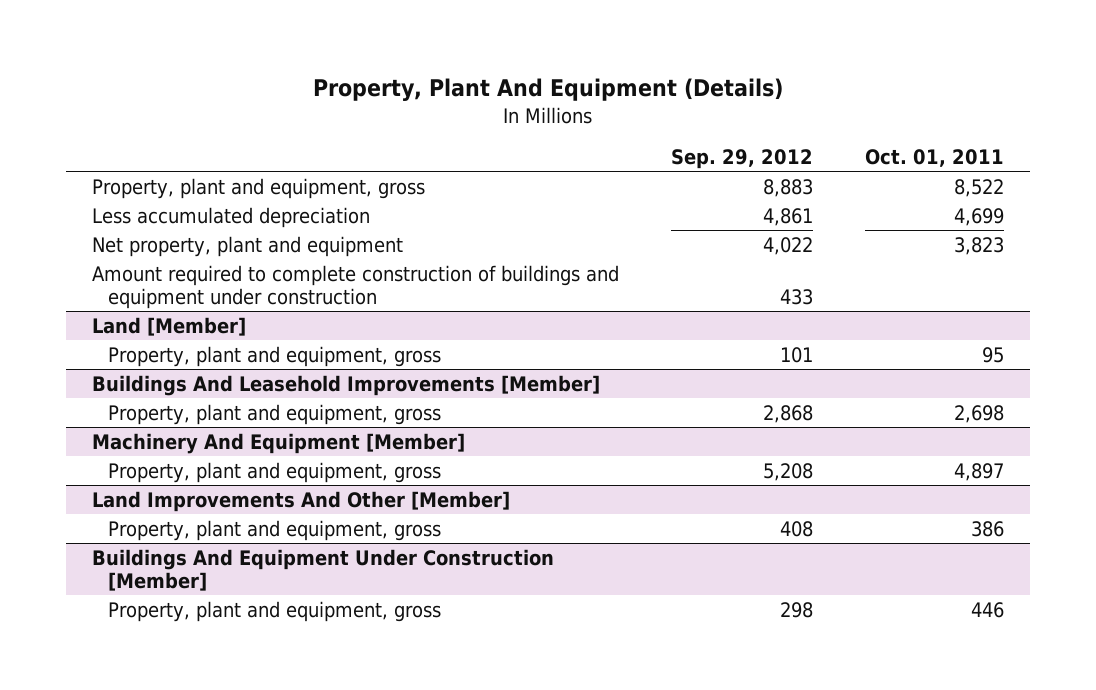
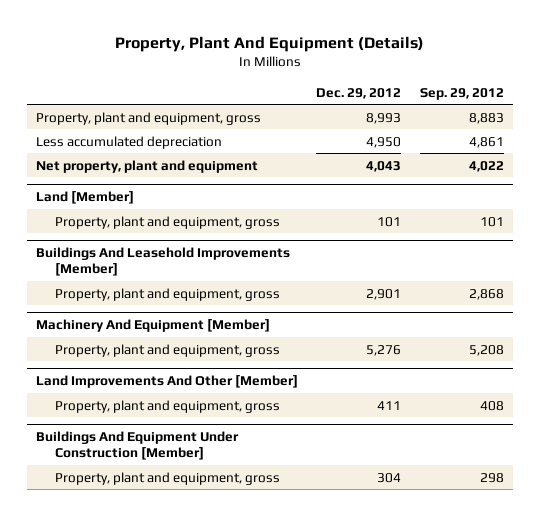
[864,148,1004,167] Oct. 01, 2011 -> none
none -> [316,87,402,99] Dec. 29, 2012
[91,264,619,309] Amount required to complete construction of buildings and equipment under construction -> none

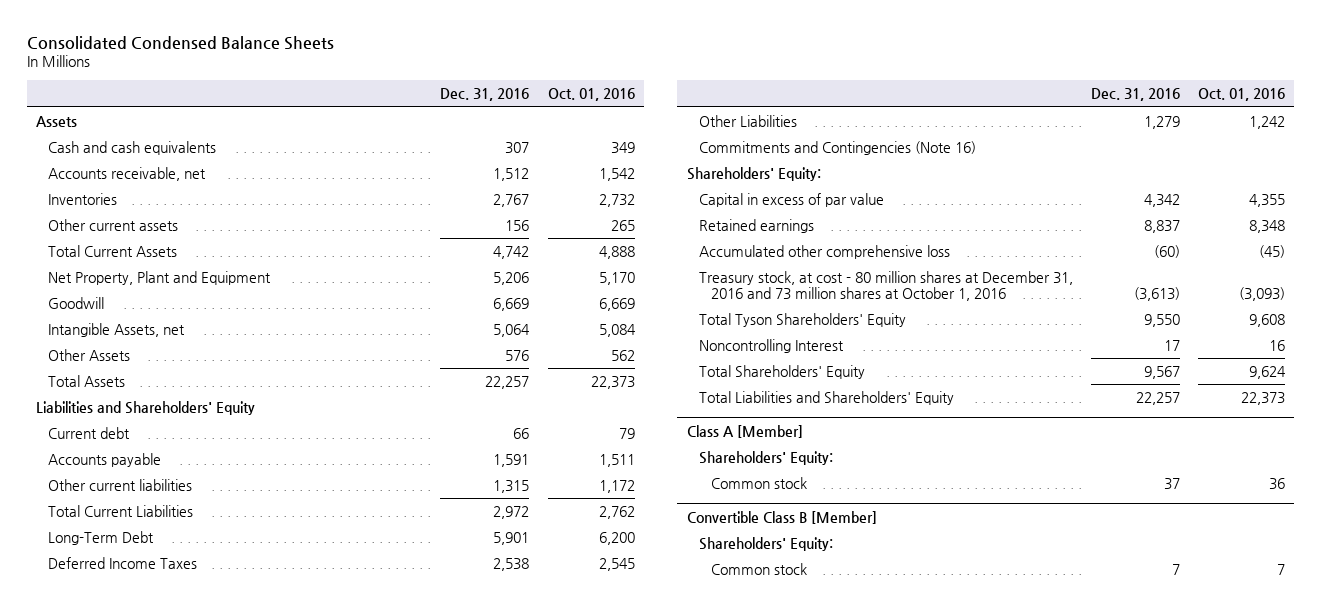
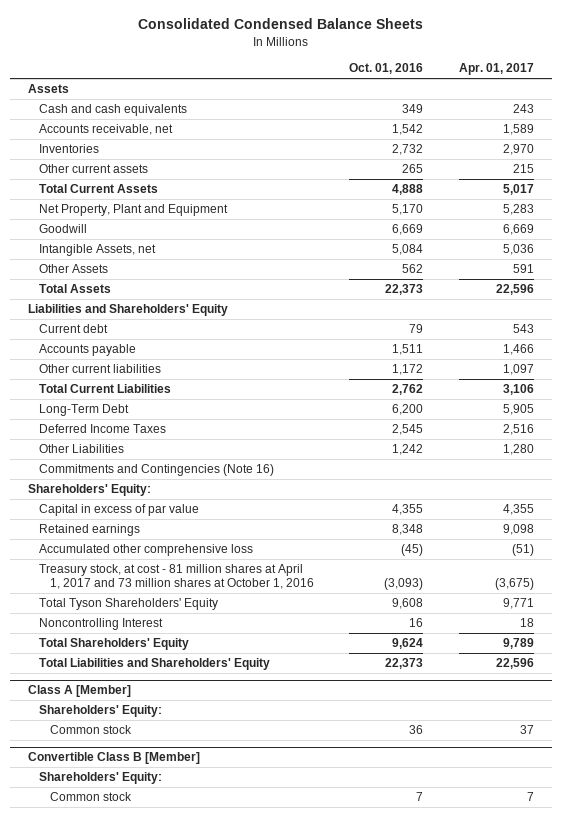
[440,88,530,102] Dec. 31, 2016 -> none
none -> [458,63,534,76] Apr. 01, 2017
[698,270,1073,301] Treasury stock, at cost - 80 million shares at December 31, 2016 and 73 million shares at October 1, 2016 -> [39,564,314,590] Treasury stock, at cost - 81 million shares at April 1, 2017 and 73 million shares at October 1, 2016

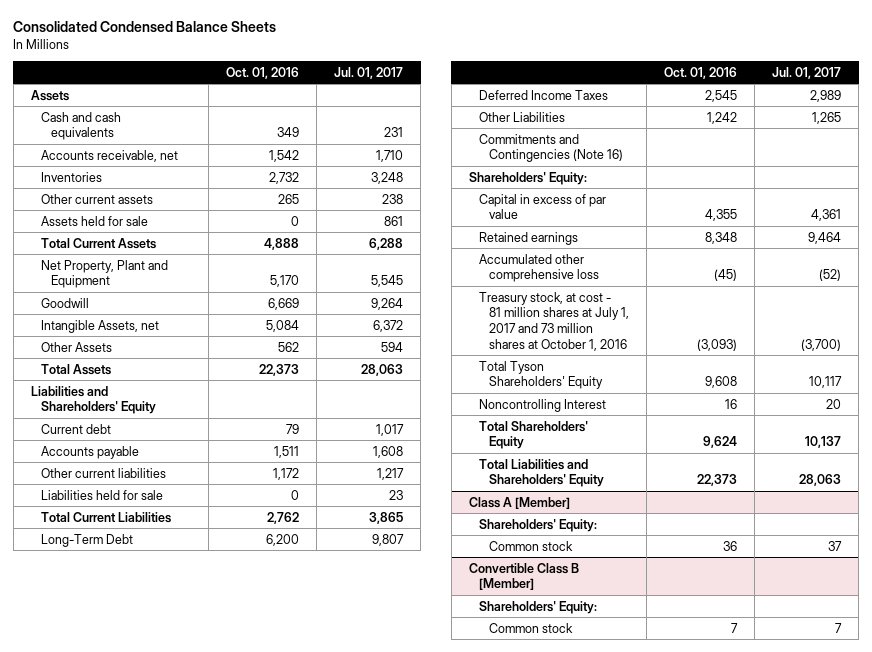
[458,63,534,76] Apr. 01, 2017 -> none
none -> [334,66,404,79] Jul. 01, 2017
none -> [40,215,148,226] Assets held for sale
none -> [40,489,163,500] Liabilities held for sale
[39,564,314,590] Treasury stock, at cost - 81 million shares at April 1, 2017 and 73 million shares at October 1, 2016 -> [479,291,630,351] Treasury stock, at cost - 81 million shares at July 1, 2017 and 73 million shares at October 1, 2016

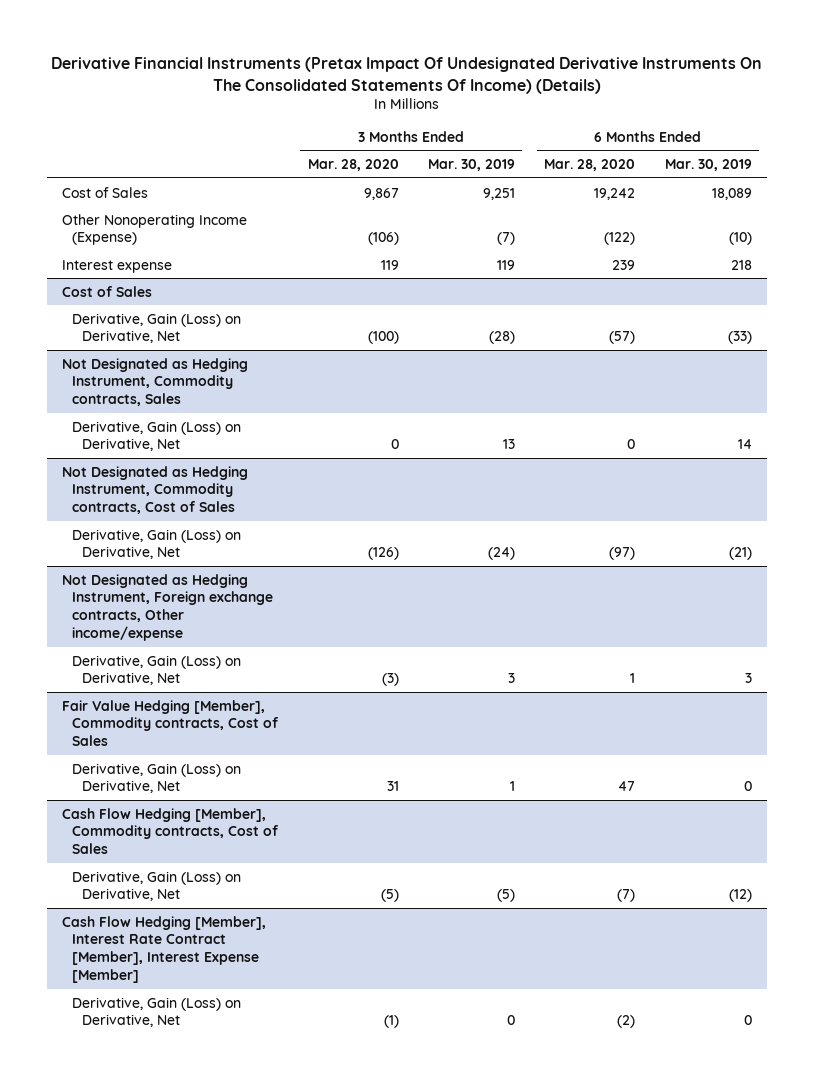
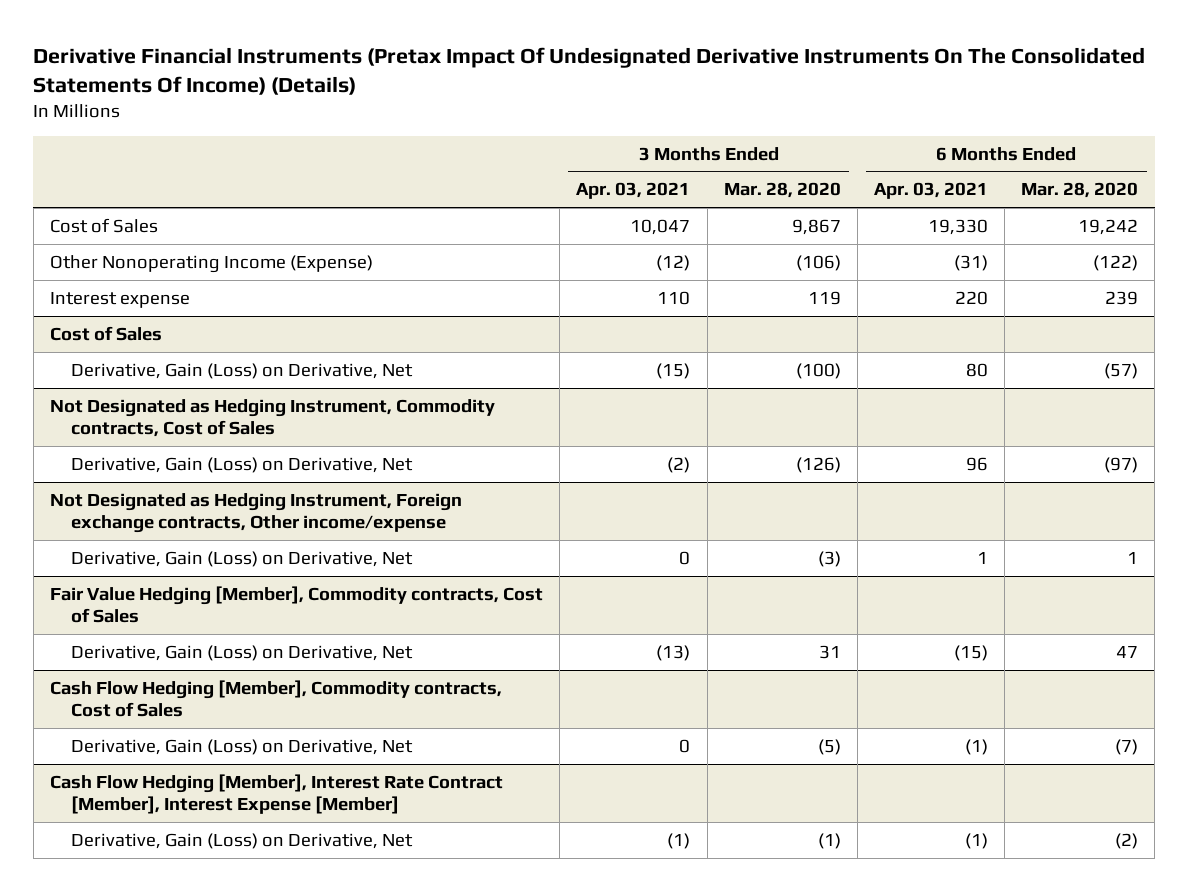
[427,159,515,172] Mar. 30, 2019 -> none
[664,159,752,172] Mar. 30, 2019 -> none
none -> [576,182,691,200] Apr. 03, 2021
none -> [873,182,988,200] Apr. 03, 2021
[61,357,248,407] Not Designated as Hedging Instrument, Commodity contracts, Sales -> none
[72,420,242,452] Derivative, Gain (Loss) on Derivative, Net -> none

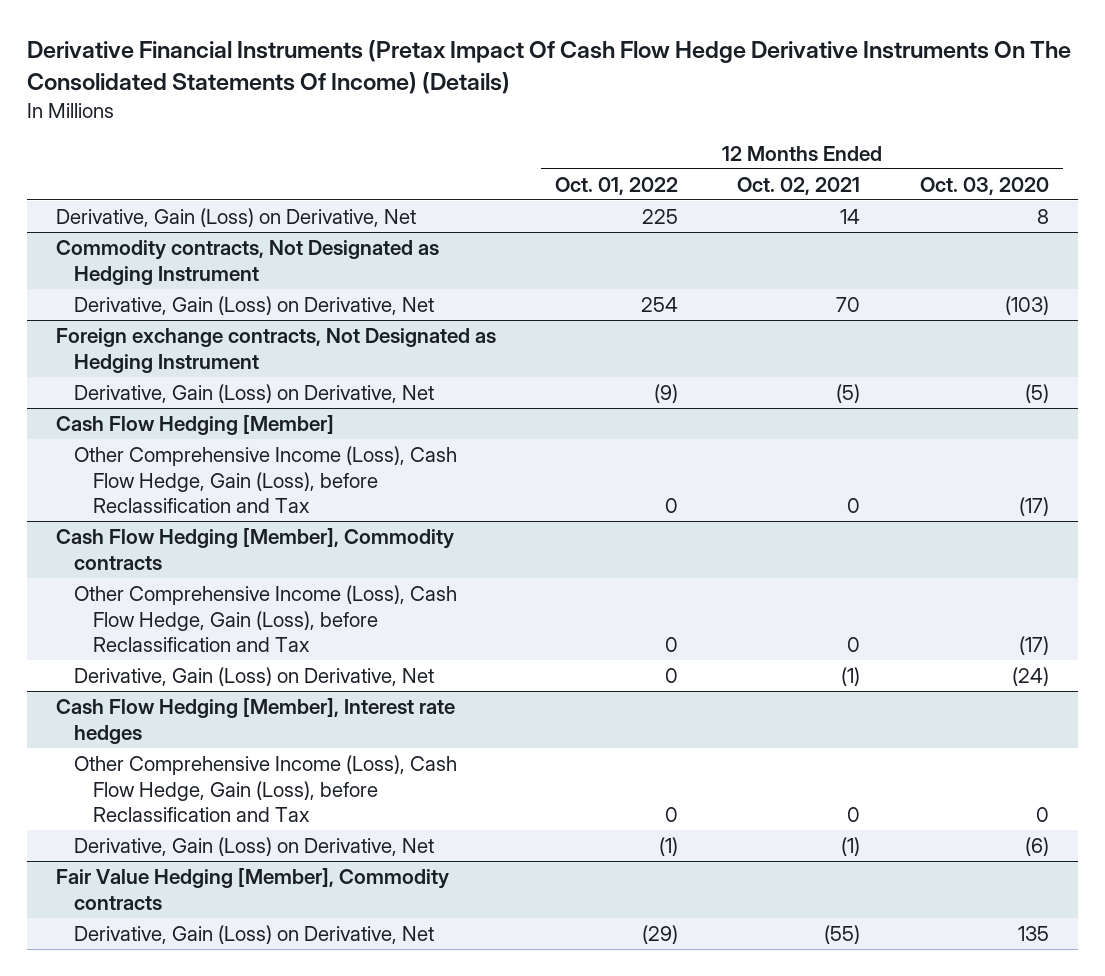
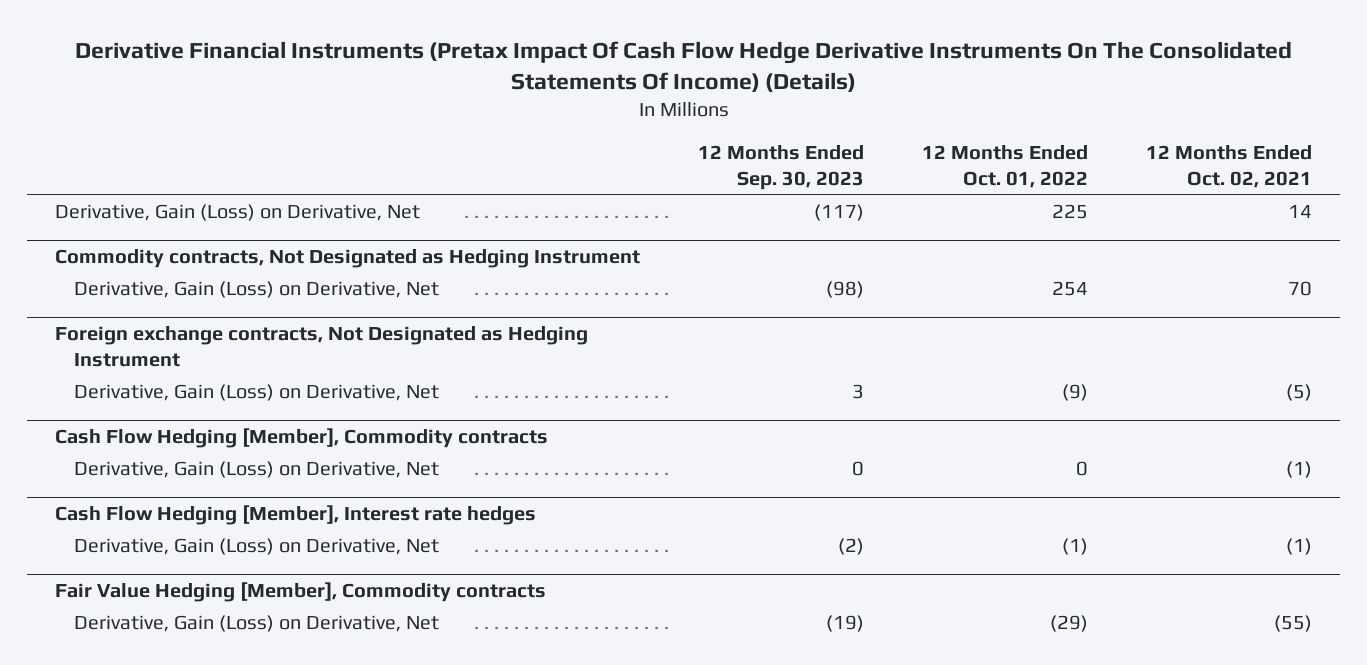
[919,176,1049,195] Oct. 03, 2020 -> none
none -> [698,144,865,191] 12 Months Ended Sep. 30, 2023
[56,414,335,435] Cash Flow Hedging [Member] -> none
[74,445,458,514] Other Comprehensive Income (Loss), Cash Flow Hedge, Gain (Loss), before Reclassification and Tax -> none
[74,584,458,653] Other Comprehensive Income (Loss), Cash Flow Hedge, Gain (Loss), before Reclassification and Tax -> none
[74,754,458,823] Other Comprehensive Income (Loss), Cash Flow Hedge, Gain (Loss), before Reclassification and Tax -> none

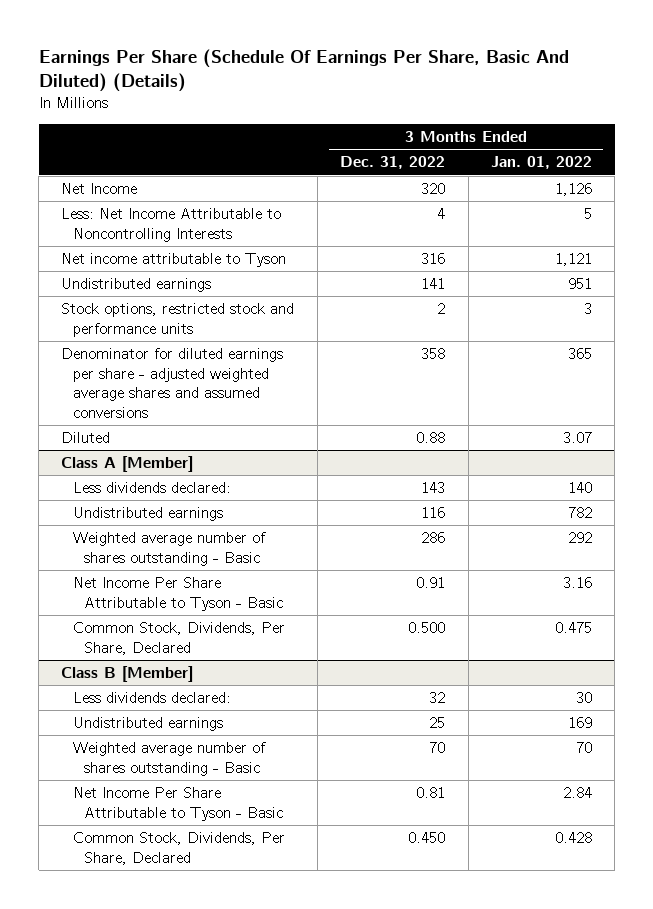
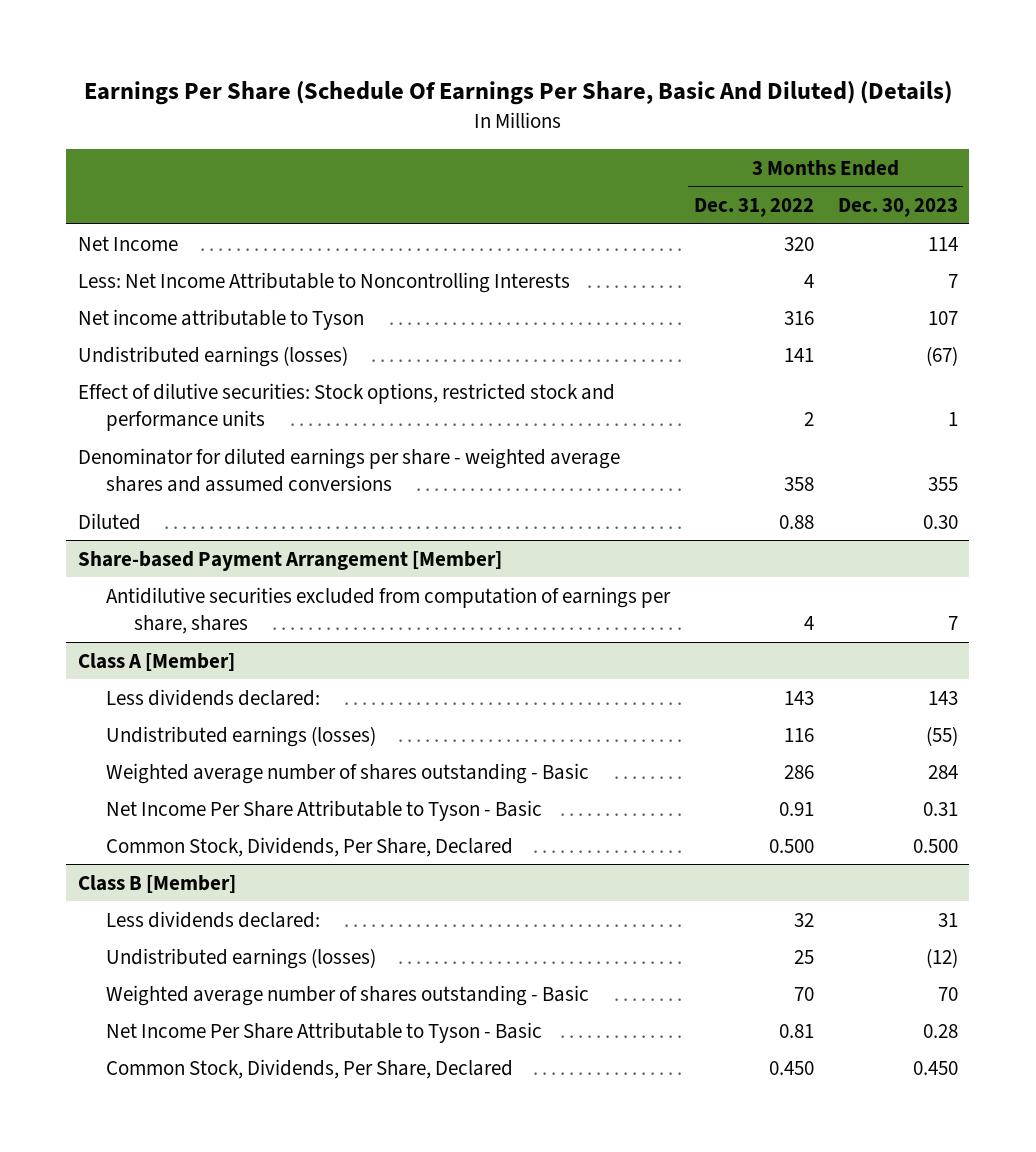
[490,156,592,170] Jan. 01, 2022 -> none
none -> [837,198,958,218] Dec. 30, 2023
[61,278,212,293] Undistributed earnings -> [78,345,349,367] Undistributed earnings (losses)
[61,303,295,337] Stock options, restricted stock and performance units -> [78,382,616,431] Effect of dilutive securities: Stock options, restricted stock and performance units
[61,348,284,418] Denominator for diluted earnings per share - adjusted weighted average shares and assumed conversions -> [78,447,621,492] Denominator for diluted earnings per share - weighted average shares and assumed conversions
none -> [78,550,503,571] Share-based Payment Arrangement [Member]
none -> [105,586,671,634] Antidilutive securities excluded from computation of earnings per share, shares
[72,507,223,522] Undistributed earnings -> [105,725,376,747] Undistributed earnings (losses)
[72,717,223,732] Undistributed earnings -> [105,947,376,969] Undistributed earnings (losses)

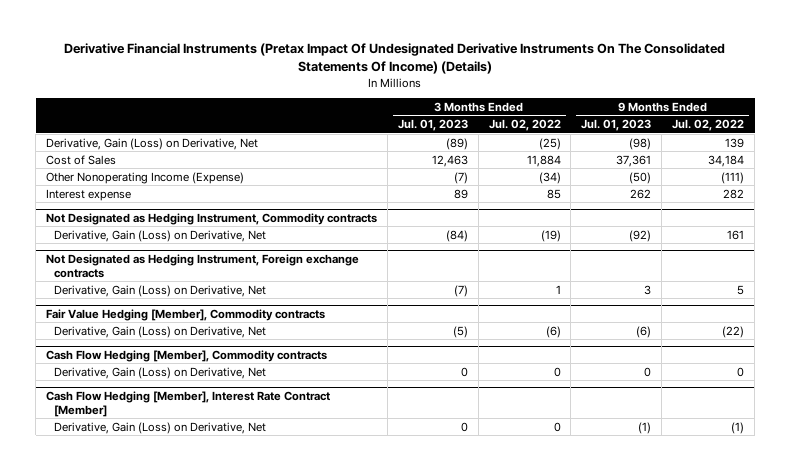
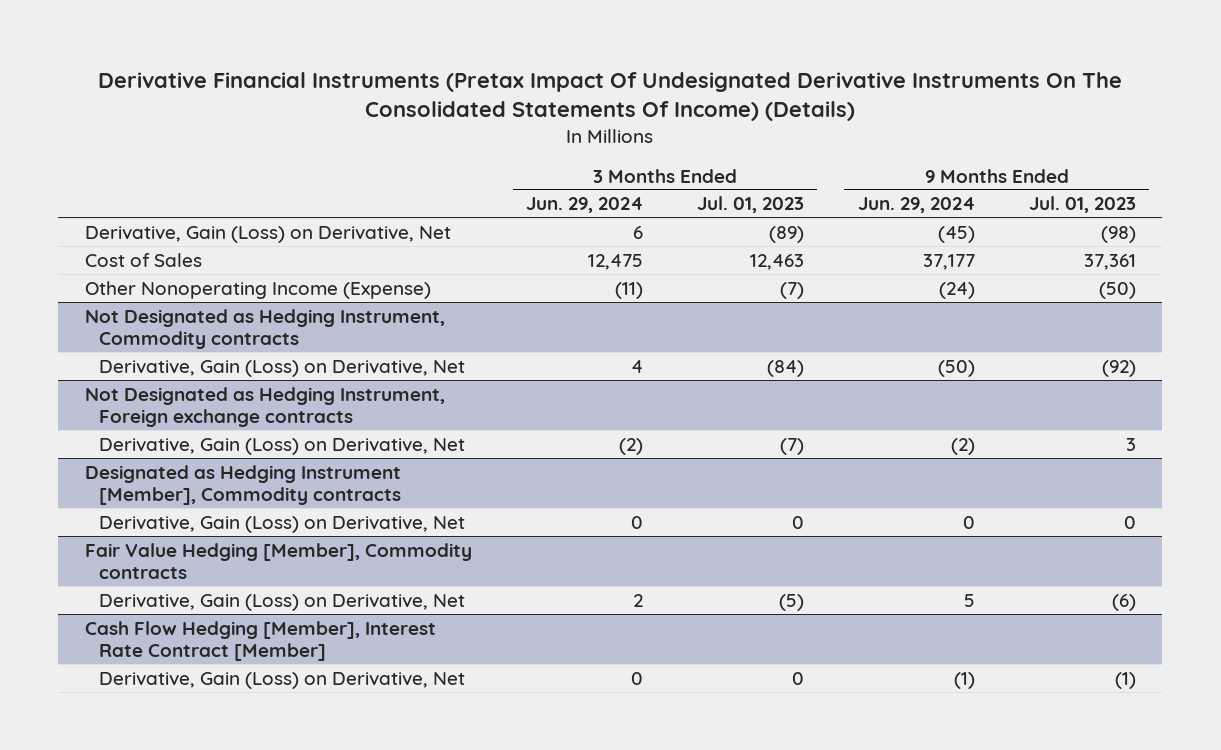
[488,119,561,132] Jul. 02, 2022 -> none
[672,119,745,132] Jul. 02, 2022 -> none
none -> [526,197,644,214] Jun. 29, 2024
none -> [857,197,975,214] Jun. 29, 2024
[45,188,131,201] Interest expense -> none
none -> [85,464,402,505] Designated as Hedging Instrument [Member], Commodity contracts
none -> [98,515,465,533] Derivative, Gain (Loss) on Derivative, Net
[45,349,327,362] Cash Flow Hedging [Member], Commodity contracts -> none
[54,366,267,379] Derivative, Gain (Loss) on Derivative, Net -> none

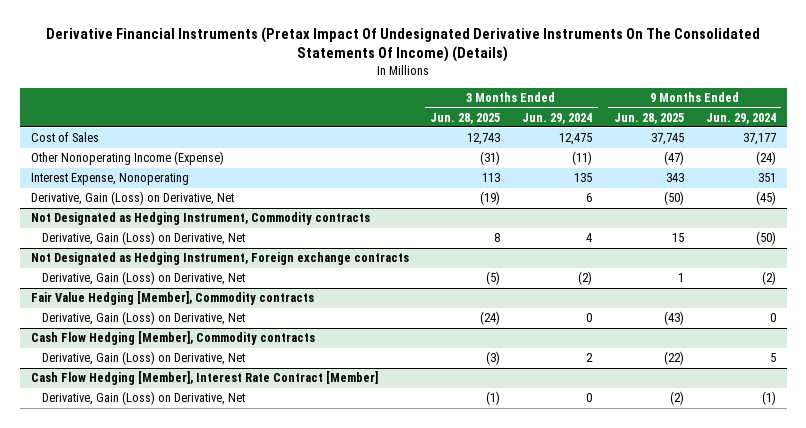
[696,196,804,214] Jul. 01, 2023 -> none
[1028,196,1136,214] Jul. 01, 2023 -> none
none -> [430,112,501,124] Jun. 28, 2025
none -> [613,112,684,124] Jun. 28, 2025
none -> [30,173,189,186] Interest Expense, Nonoperating
[85,225,452,243] Derivative, Gain (Loss) on Derivative, Net -> [30,191,234,206] Derivative, Gain (Loss) on Derivative, Net
[85,464,402,505] Designated as Hedging Instrument [Member], Commodity contracts -> none
[98,515,465,533] Derivative, Gain (Loss) on Derivative, Net -> none
none -> [41,311,245,326] Derivative, Gain (Loss) on Derivative, Net
none -> [30,331,315,346] Cash Flow Hedging [Member], Commodity contracts

